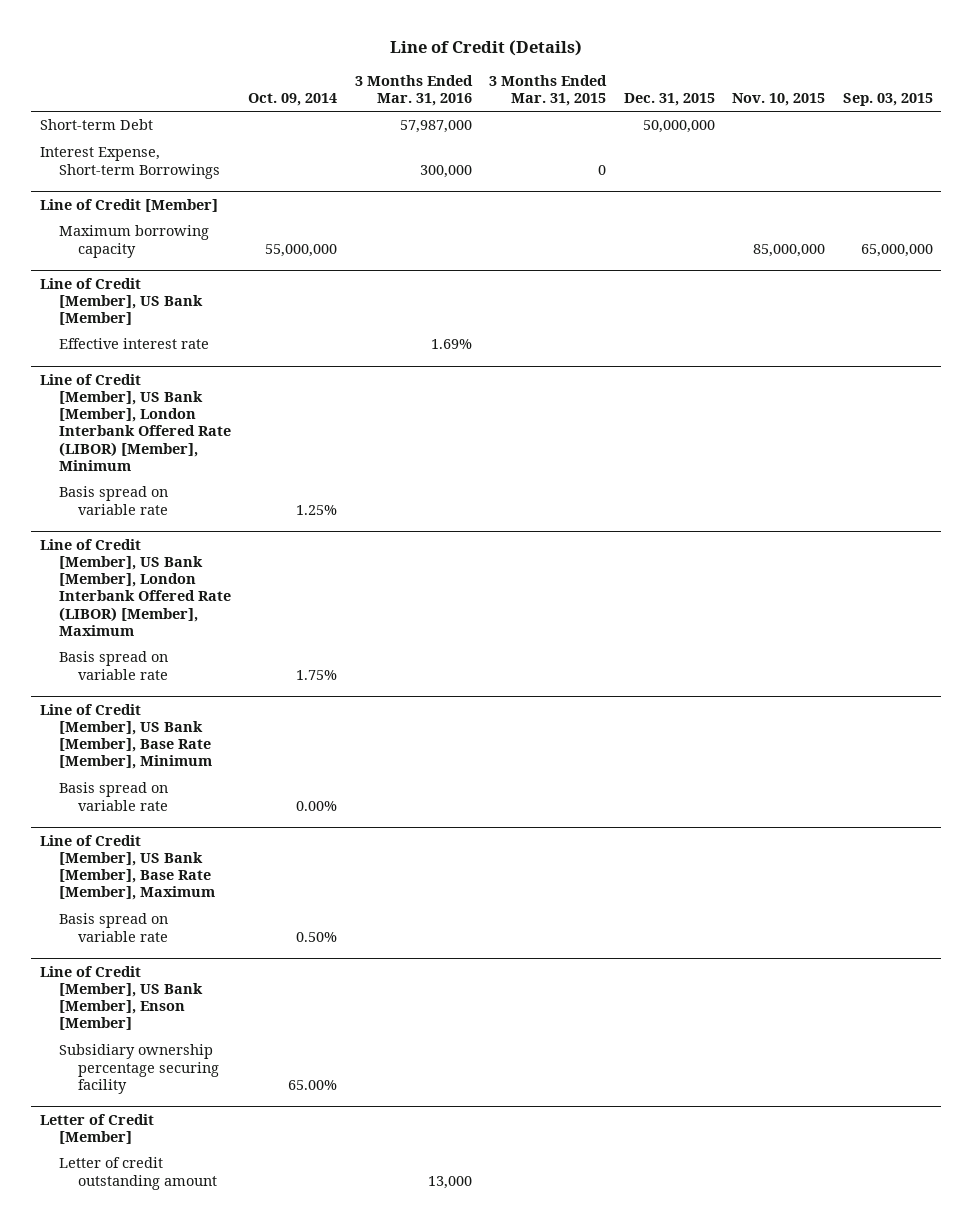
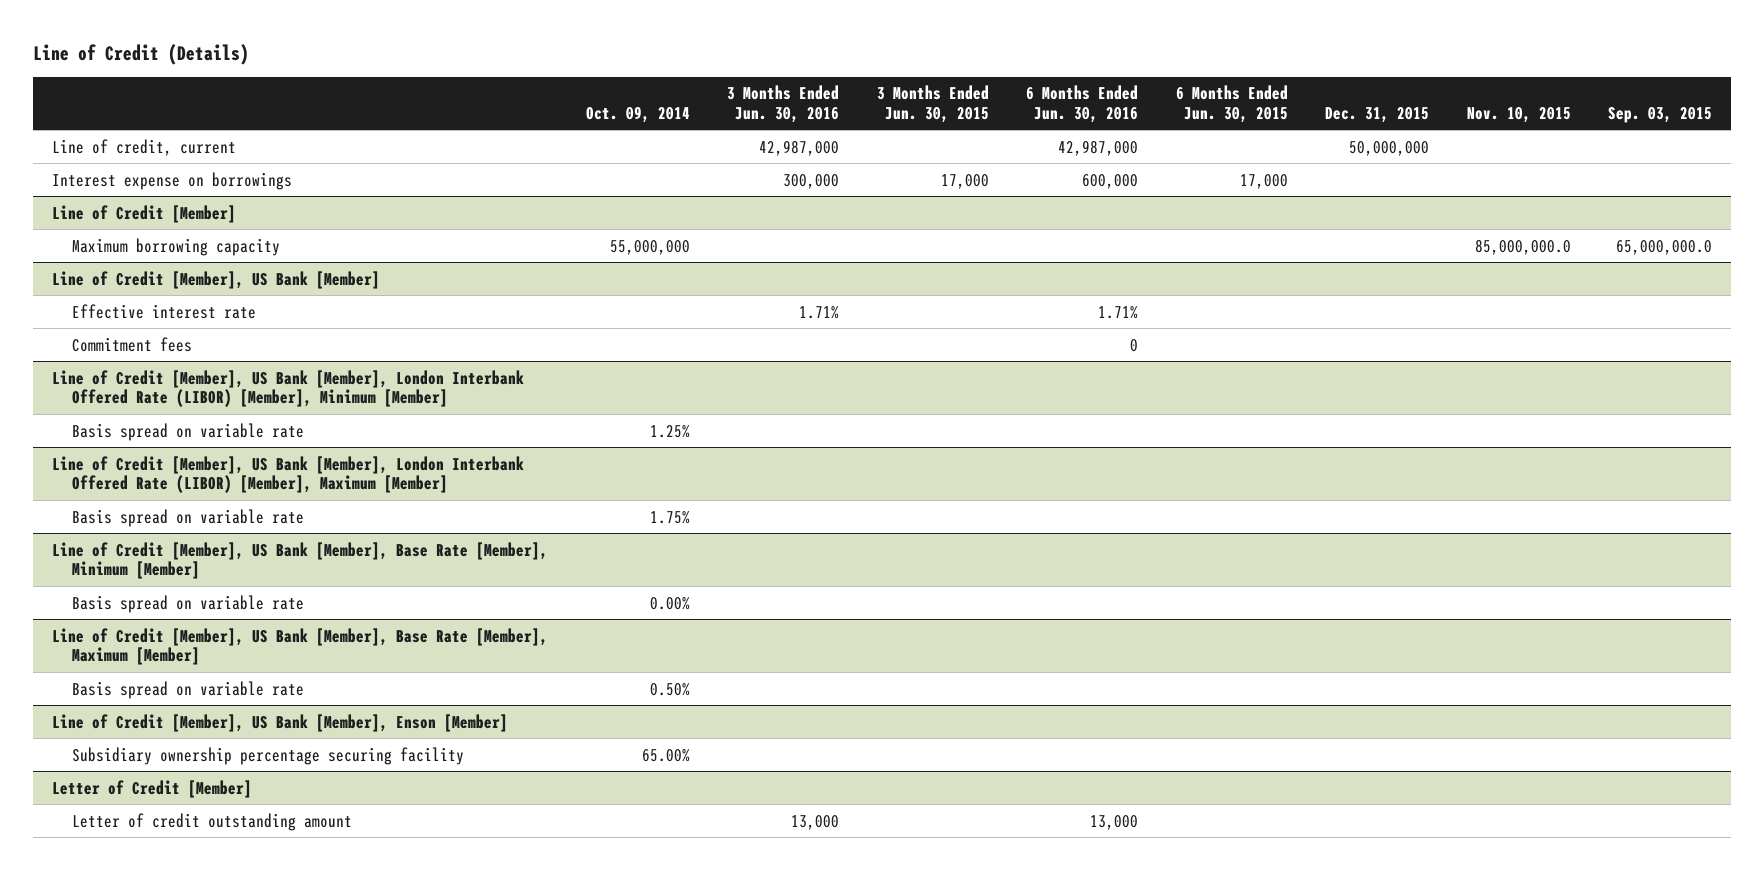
[354,75,473,107] 3 Months Ended Mar. 31, 2016 -> none
[489,75,608,107] 3 Months Ended Mar. 31, 2015 -> none
none -> [727,85,840,123] 3 Months Ended Jun. 30, 2016
none -> [876,85,989,123] 3 Months Ended Jun. 30, 2015
none -> [1026,85,1139,123] 6 Months Ended Jun. 30, 2016
none -> [1175,85,1288,123] 6 Months Ended Jun. 30, 2015
[39,119,153,131] Short-term Debt -> [52,138,237,156] Line of credit, current
[39,147,221,179] Interest Expense, Short-term Borrowings -> [52,171,293,190] Interest expense on borrowings
[753,243,826,257] 85,000,000 -> [1474,238,1571,255] 85,000,000.0
[860,243,933,257] 65,000,000 -> [1616,239,1713,255] 65,000,000.0
none -> [71,336,192,352] Commitment fees
[39,374,232,471] Line of Credit [Member], US Bank [Member], London Interbank Offered Rate (LIBOR) [Member], Minimum -> [52,369,525,408] Line of Credit [Member], US Bank [Member], London Interbank Offered Rate (LIBOR) [Member], Minimum [Member]
[39,539,232,636] Line of Credit [Member], US Bank [Member], London Interbank Offered Rate (LIBOR) [Member], Maximum -> [52,455,525,494] Line of Credit [Member], US Bank [Member], London Interbank Offered Rate (LIBOR) [Member], Maximum [Member]
[39,704,213,770] Line of Credit [Member], US Bank [Member], Base Rate [Member], Minimum -> [52,541,549,580] Line of Credit [Member], US Bank [Member], Base Rate [Member], Minimum [Member]
[39,835,216,901] Line of Credit [Member], US Bank [Member], Base Rate [Member], Maximum -> [52,627,549,666] Line of Credit [Member], US Bank [Member], Base Rate [Member], Maximum [Member]

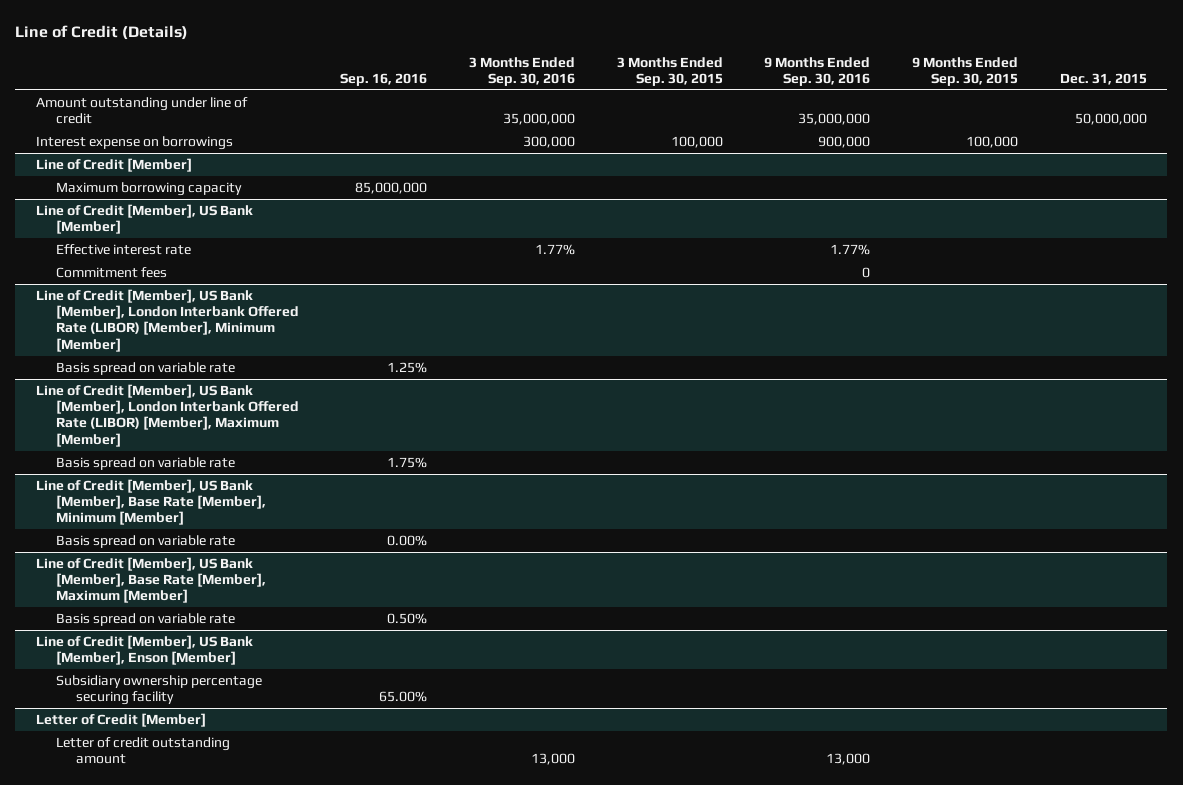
[585,105,690,123] Oct. 09, 2014 -> none
[727,85,840,123] 3 Months Ended Jun. 30, 2016 -> none
[876,85,989,123] 3 Months Ended Jun. 30, 2015 -> none
[1026,85,1139,123] 6 Months Ended Jun. 30, 2016 -> none
[1175,85,1288,123] 6 Months Ended Jun. 30, 2015 -> none
[1466,106,1571,123] Nov. 10, 2015 -> none
[1608,106,1713,123] Sep. 03, 2015 -> none
none -> [340,72,428,86] Sep. 16, 2016
none -> [469,56,576,86] 3 Months Ended Sep. 30, 2016
none -> [616,56,723,86] 3 Months Ended Sep. 30, 2015
none -> [764,56,871,86] 9 Months Ended Sep. 30, 2016
none -> [911,56,1018,86] 9 Months Ended Sep. 30, 2015
[52,138,237,156] Line of credit, current -> [36,96,249,125] Amount outstanding under line of credit

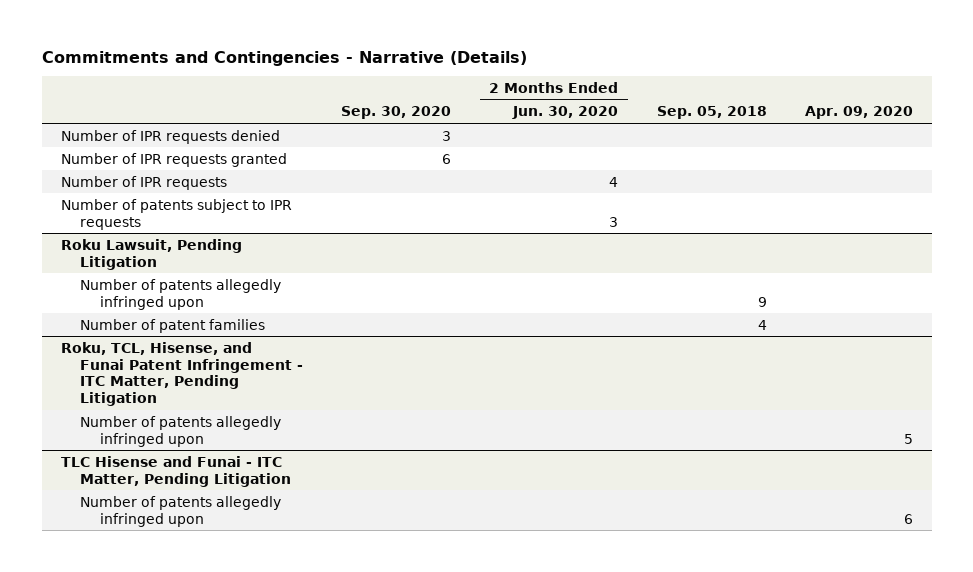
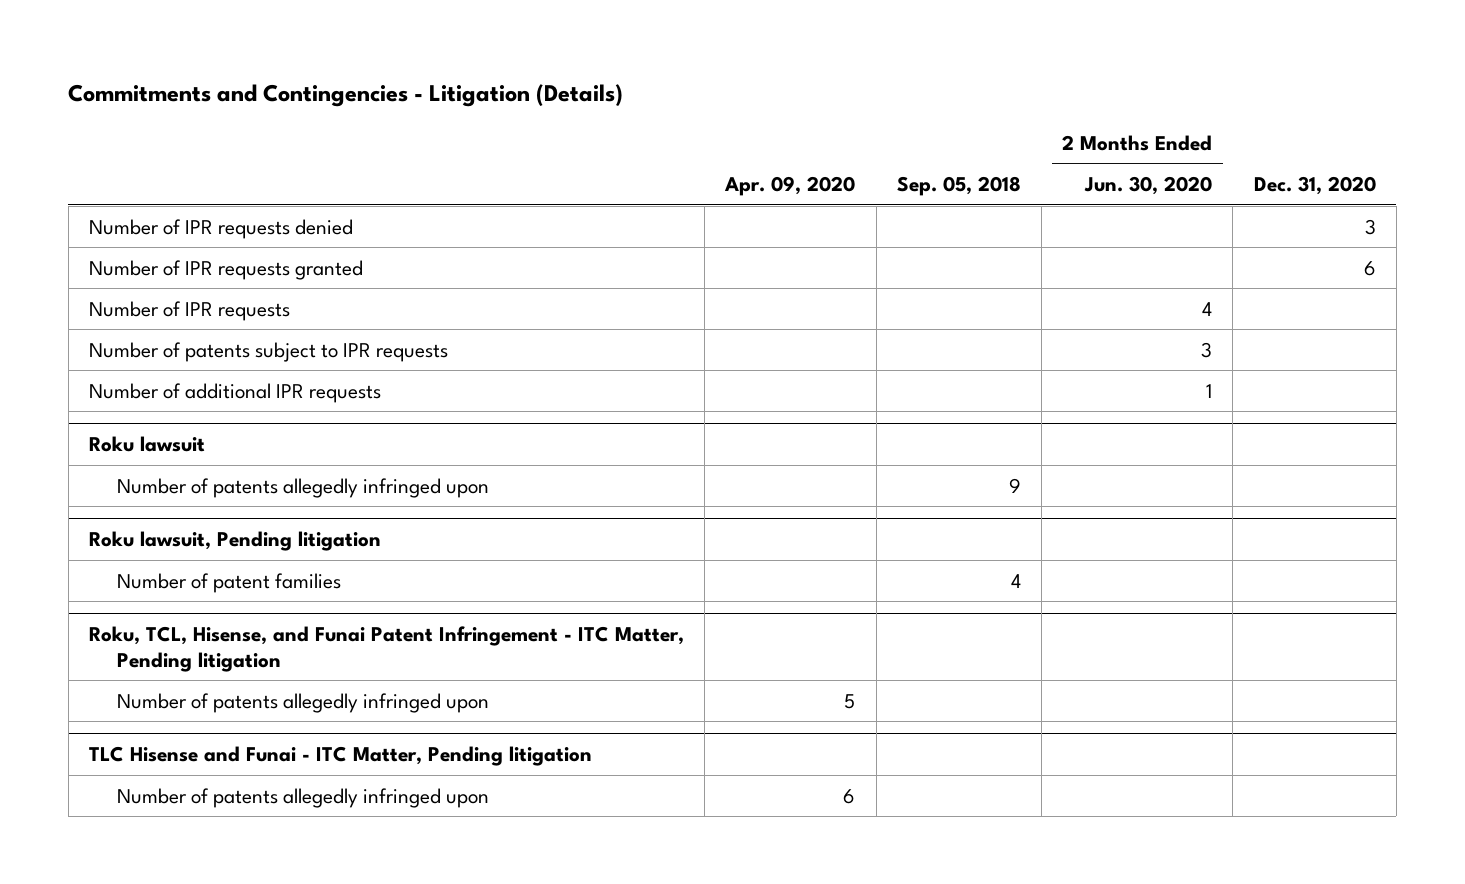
[41,50,527,66] Commitments and Contingencies - Narrative (Details) -> [68,83,624,107] Commitments and Contingencies - Litigation (Details)
[341,106,452,120] Sep. 30, 2020 -> none
none -> [1253,175,1376,195] Dec. 31, 2020
[80,278,282,310] Number of patents allegedly infringed upon -> none
none -> [88,382,381,403] Number of additional IPR requests
none -> [88,436,205,453] Roku lawsuit
none -> [116,477,489,498] Number of patents allegedly infringed upon
[60,238,242,270] Roku Lawsuit, Pending Litigation -> [88,531,381,552] Roku lawsuit, Pending litigation
[60,341,304,407] Roku, TCL, Hisense, and Funai Patent Infringement - ITC Matter, Pending Litigation -> [88,626,684,672] Roku, TCL, Hisense, and Funai Patent Infringement - ITC Matter, Pending litigation
[60,455,292,487] TLC Hisense and Funai - ITC Matter, Pending Litigation -> [88,746,592,767] TLC Hisense and Funai - ITC Matter, Pending litigation

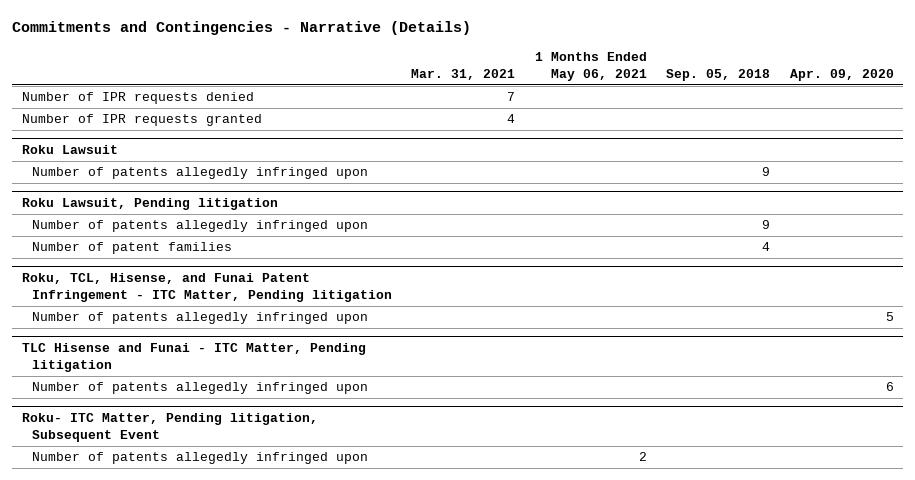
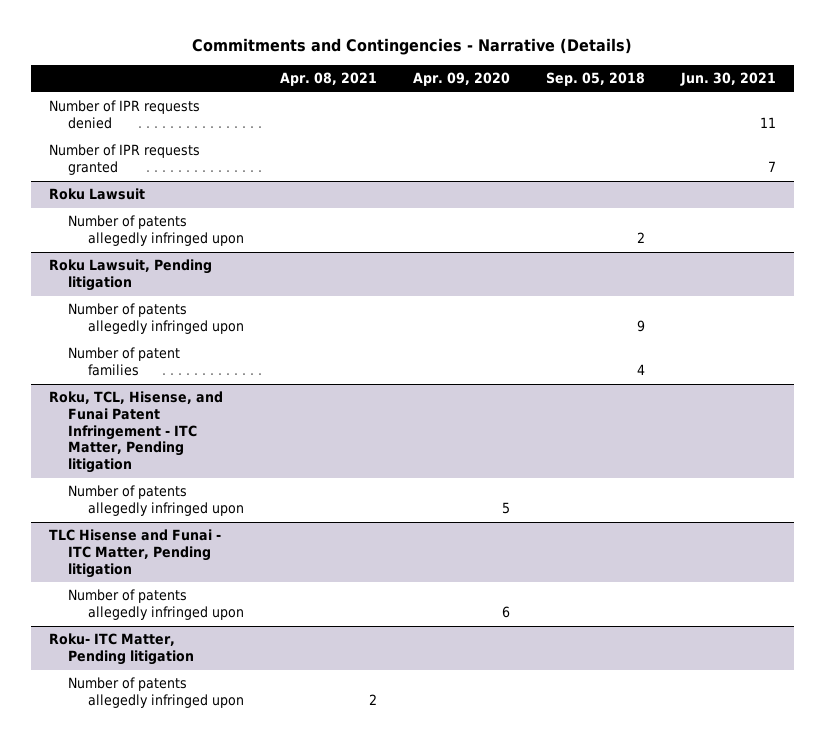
[411,68,516,80] Mar. 31, 2021 -> none
[534,52,647,81] 1 Months Ended May 06, 2021 -> none
none -> [280,72,378,87] Apr. 08, 2021
none -> [680,72,777,87] Jun. 30, 2021
[762,167,771,177] 9 -> [637,232,646,244] 2
[21,412,318,442] Roku- ITC Matter, Pending litigation, Subsequent Event -> [48,633,195,666] Roku- ITC Matter, Pending litigation

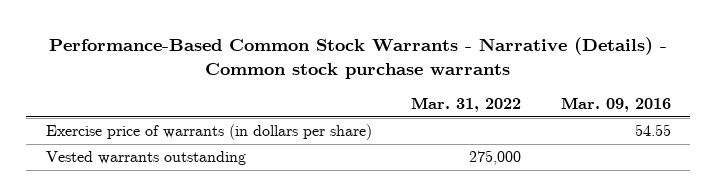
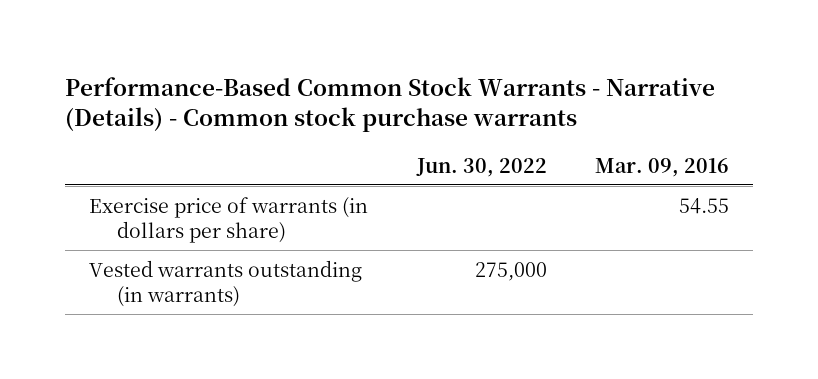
[411,97,522,113] Mar. 31, 2022 -> none
none -> [415,157,547,177] Jun. 30, 2022
[45,151,246,166] Vested warrants outstanding -> [89,259,363,307] Vested warrants outstanding (in warrants)

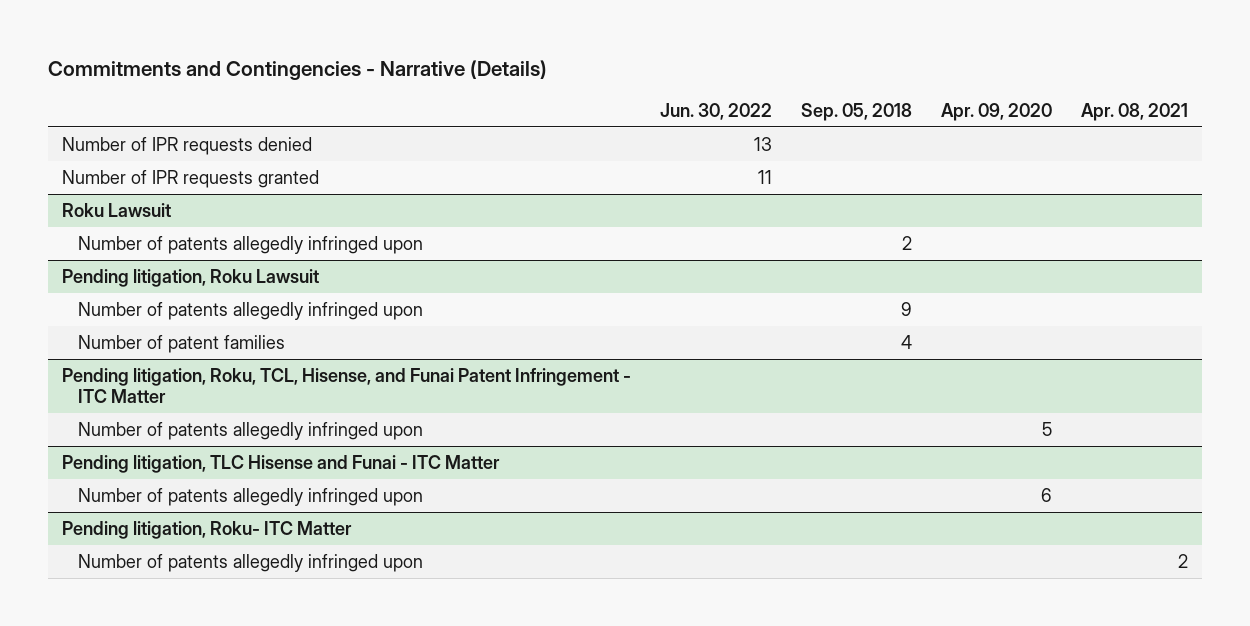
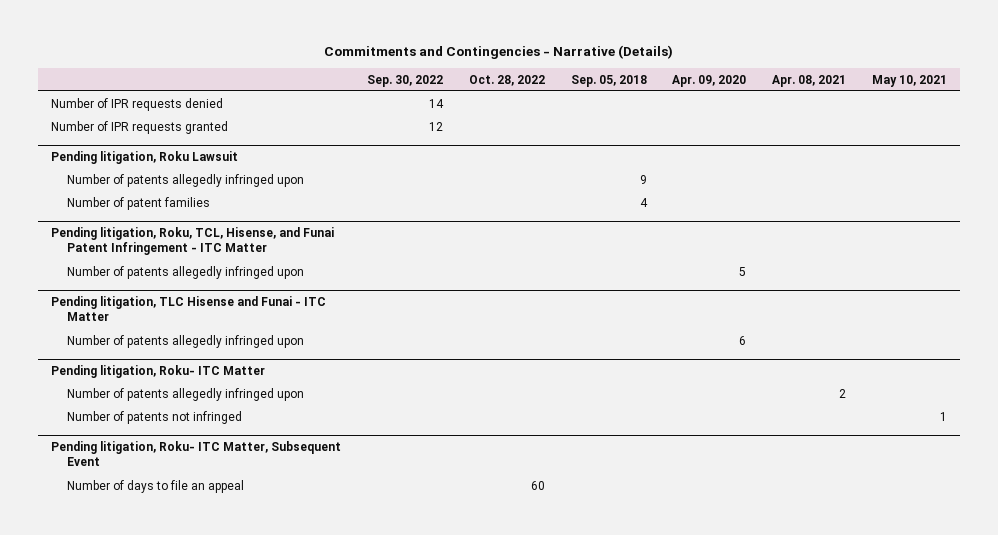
[660,102,773,120] Jun. 30, 2022 -> none
none -> [366,74,443,87] Sep. 30, 2022
none -> [468,74,545,86] Oct. 28, 2022
none -> [872,74,948,87] May 10, 2021
[62,202,172,217] Roku Lawsuit -> none
[78,235,424,254] Number of patents allegedly infringed upon -> none
none -> [67,410,243,424] Number of patents not infringed
none -> [50,441,341,467] Pending litigation, Roku- ITC Matter, Subsequent Event
none -> [67,479,245,493] Number of days to file an appeal

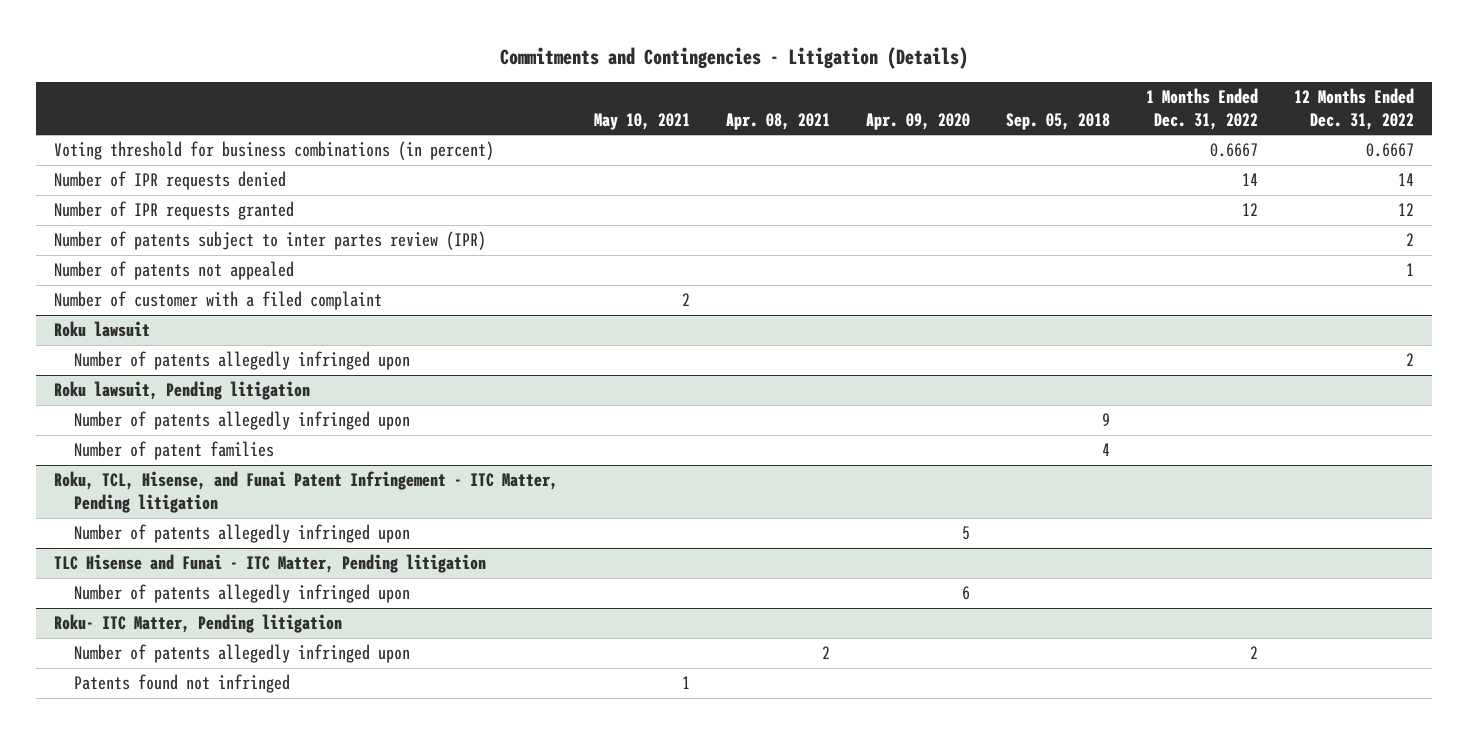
[324,45,674,60] Commitments and Contingencies - Narrative (Details) -> [500,46,969,69] Commitments and Contingencies - Litigation (Details)
[366,74,443,87] Sep. 30, 2022 -> none
[468,74,545,86] Oct. 28, 2022 -> none
none -> [1146,88,1259,130] 1 Months Ended Dec. 31, 2022
none -> [1294,88,1415,130] 12 Months Ended Dec. 31, 2022
none -> [53,141,494,161] Voting threshold for business combinations (in percent)
none -> [53,231,486,251] Number of patents subject to inter partes review (IPR)
none -> [53,261,294,281] Number of patents not appealed
none -> [53,291,382,311] Number of customer with a filed complaint
none -> [53,321,150,338] Roku lawsuit
none -> [73,351,410,371] Number of patents allegedly infringed upon
[50,151,238,165] Pending litigation, Roku Lawsuit -> [53,381,310,401] Roku lawsuit, Pending litigation
[50,227,334,256] Pending litigation, Roku, TCL, Hisense, and Funai Patent Infringement - ITC Matter -> [53,471,558,513] Roku, TCL, Hisense, and Funai Patent Infringement - ITC Matter, Pending litigation
[50,296,326,322] Pending litigation, TLC Hisense and Funai - ITC Matter -> [53,554,486,574] TLC Hisense and Funai - ITC Matter, Pending litigation
[50,365,265,379] Pending litigation, Roku- ITC Matter -> [53,614,342,634] Roku- ITC Matter, Pending litigation
[50,441,341,467] Pending litigation, Roku- ITC Matter, Subsequent Event -> none
[67,479,245,493] Number of days to file an appeal -> none
[67,410,243,424] Number of patents not infringed -> [73,674,290,694] Patents found not infringed

